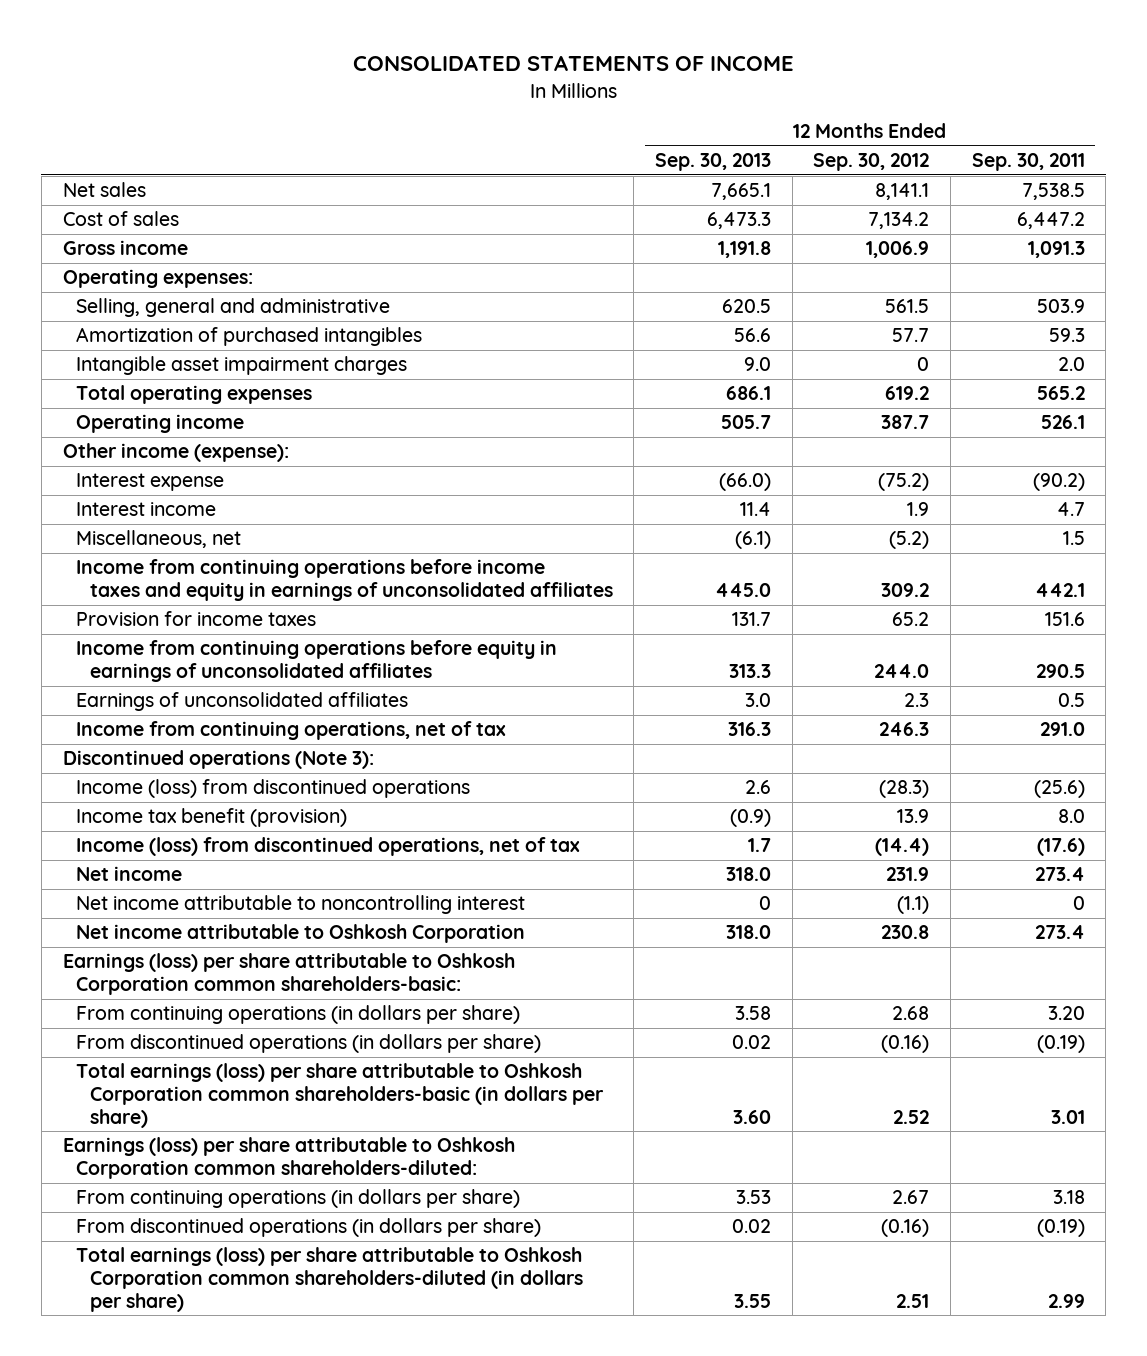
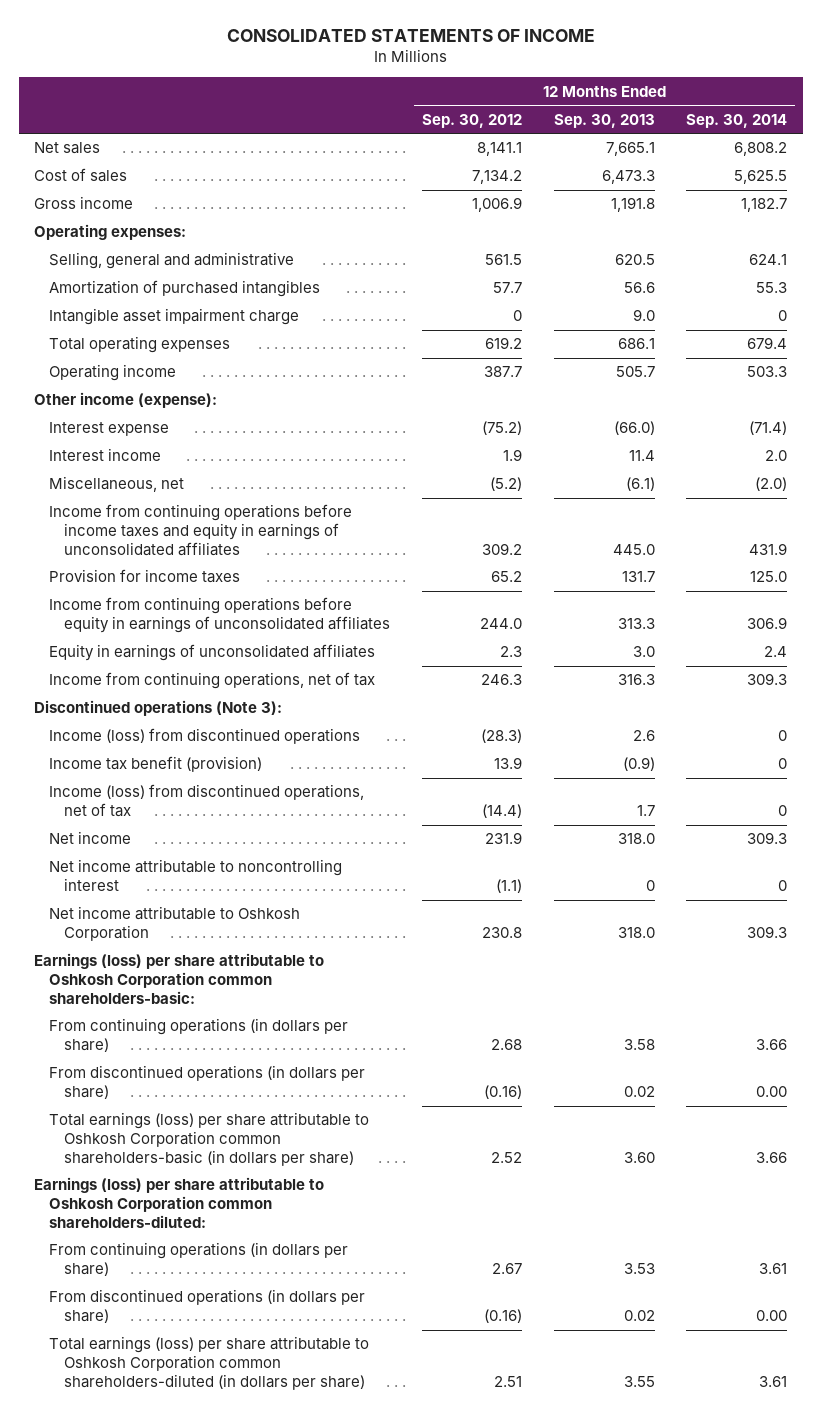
[971,153,1085,172] Sep. 30, 2011 -> none
none -> [686,113,788,128] Sep. 30, 2014
[76,356,408,376] Intangible asset impairment charges -> [49,308,300,326] Intangible asset impairment charge
[76,692,409,712] Earnings of unconsolidated affiliates -> [49,644,376,662] Equity in earnings of unconsolidated affiliates

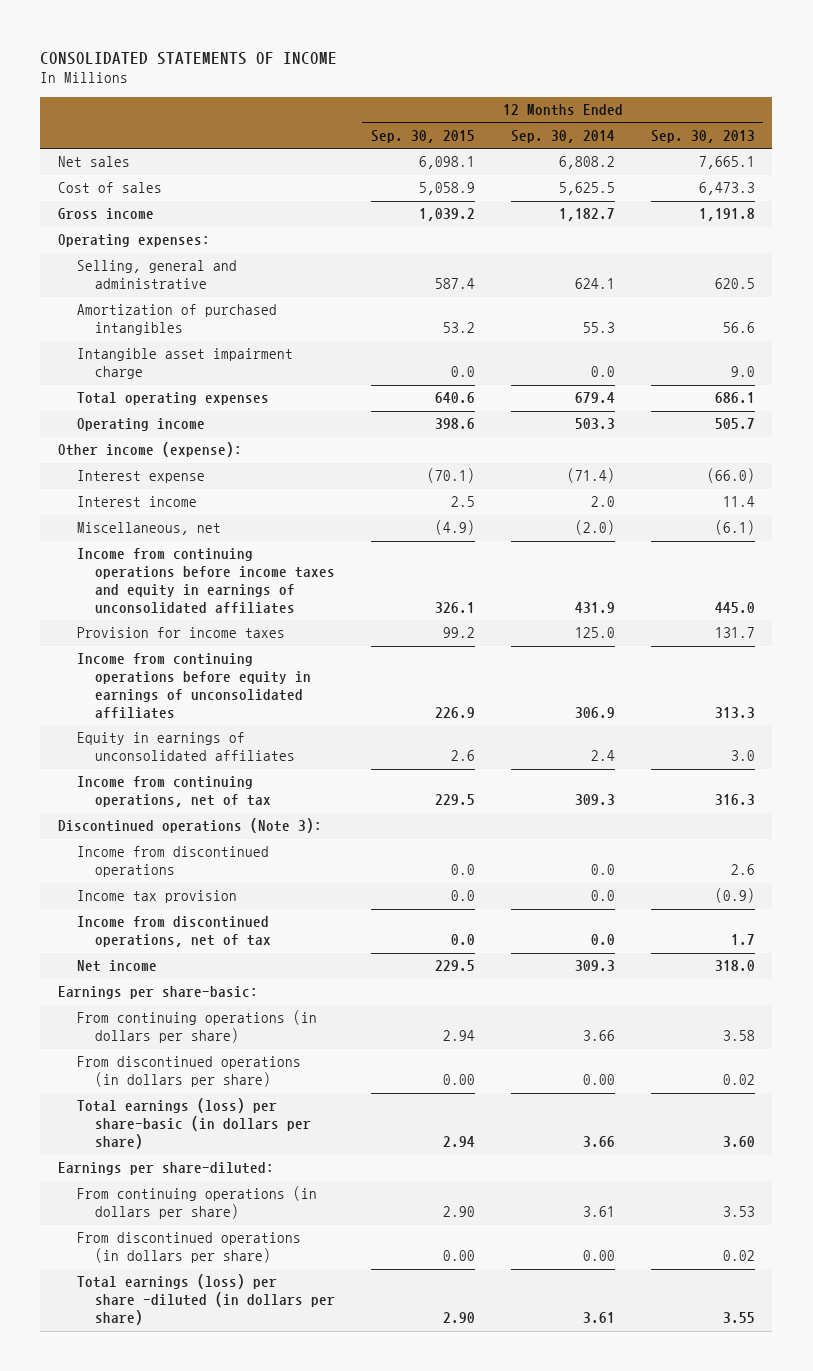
[421,113,522,128] Sep. 30, 2012 -> none
none -> [371,129,476,143] Sep. 30, 2015
[778,310,788,322] 0 -> [590,366,615,378] 0.0
[49,728,361,745] Income (loss) from discontinued operations -> [76,846,269,878] Income from discontinued operations
[778,730,788,742] 0 -> [590,864,615,876] 0.0
[49,756,263,773] Income tax benefit (provision) -> [76,890,237,904] Income tax provision
[778,758,788,770] 0 -> [590,890,615,902] 0.0
[49,784,365,818] Income (loss) from discontinued operations, net of tax -> [76,916,272,948] Income from discontinued operations, net of tax
[778,805,788,817] 0 -> [590,934,615,946] 0.0
[49,859,343,892] Net income attributable to noncontrolling interest -> none
[49,906,301,942] Net income attributable to Oshkosh Corporation -> none
[34,953,325,1004] Earnings (loss) per share attributable to Oshkosh Corporation common shareholders-basic: -> [58,986,259,1000] Earnings per share-basic:
[49,1112,370,1166] Total earnings (loss) per share attributable to Oshkosh Corporation common shareholders-basic (in dollars per share) -> [76,1098,312,1150] Total earnings (loss) per share-basic (in dollars per share)
[34,1177,325,1228] Earnings (loss) per share attributable to Oshkosh Corporation common shareholders-diluted: -> [58,1162,275,1176] Earnings per share-diluted:
[49,1336,370,1390] Total earnings (loss) per share attributable to Oshkosh Corporation common shareholders-diluted (in dollars per share) -> [76,1274,336,1326] Total earnings (loss) per share -diluted (in dollars per share)

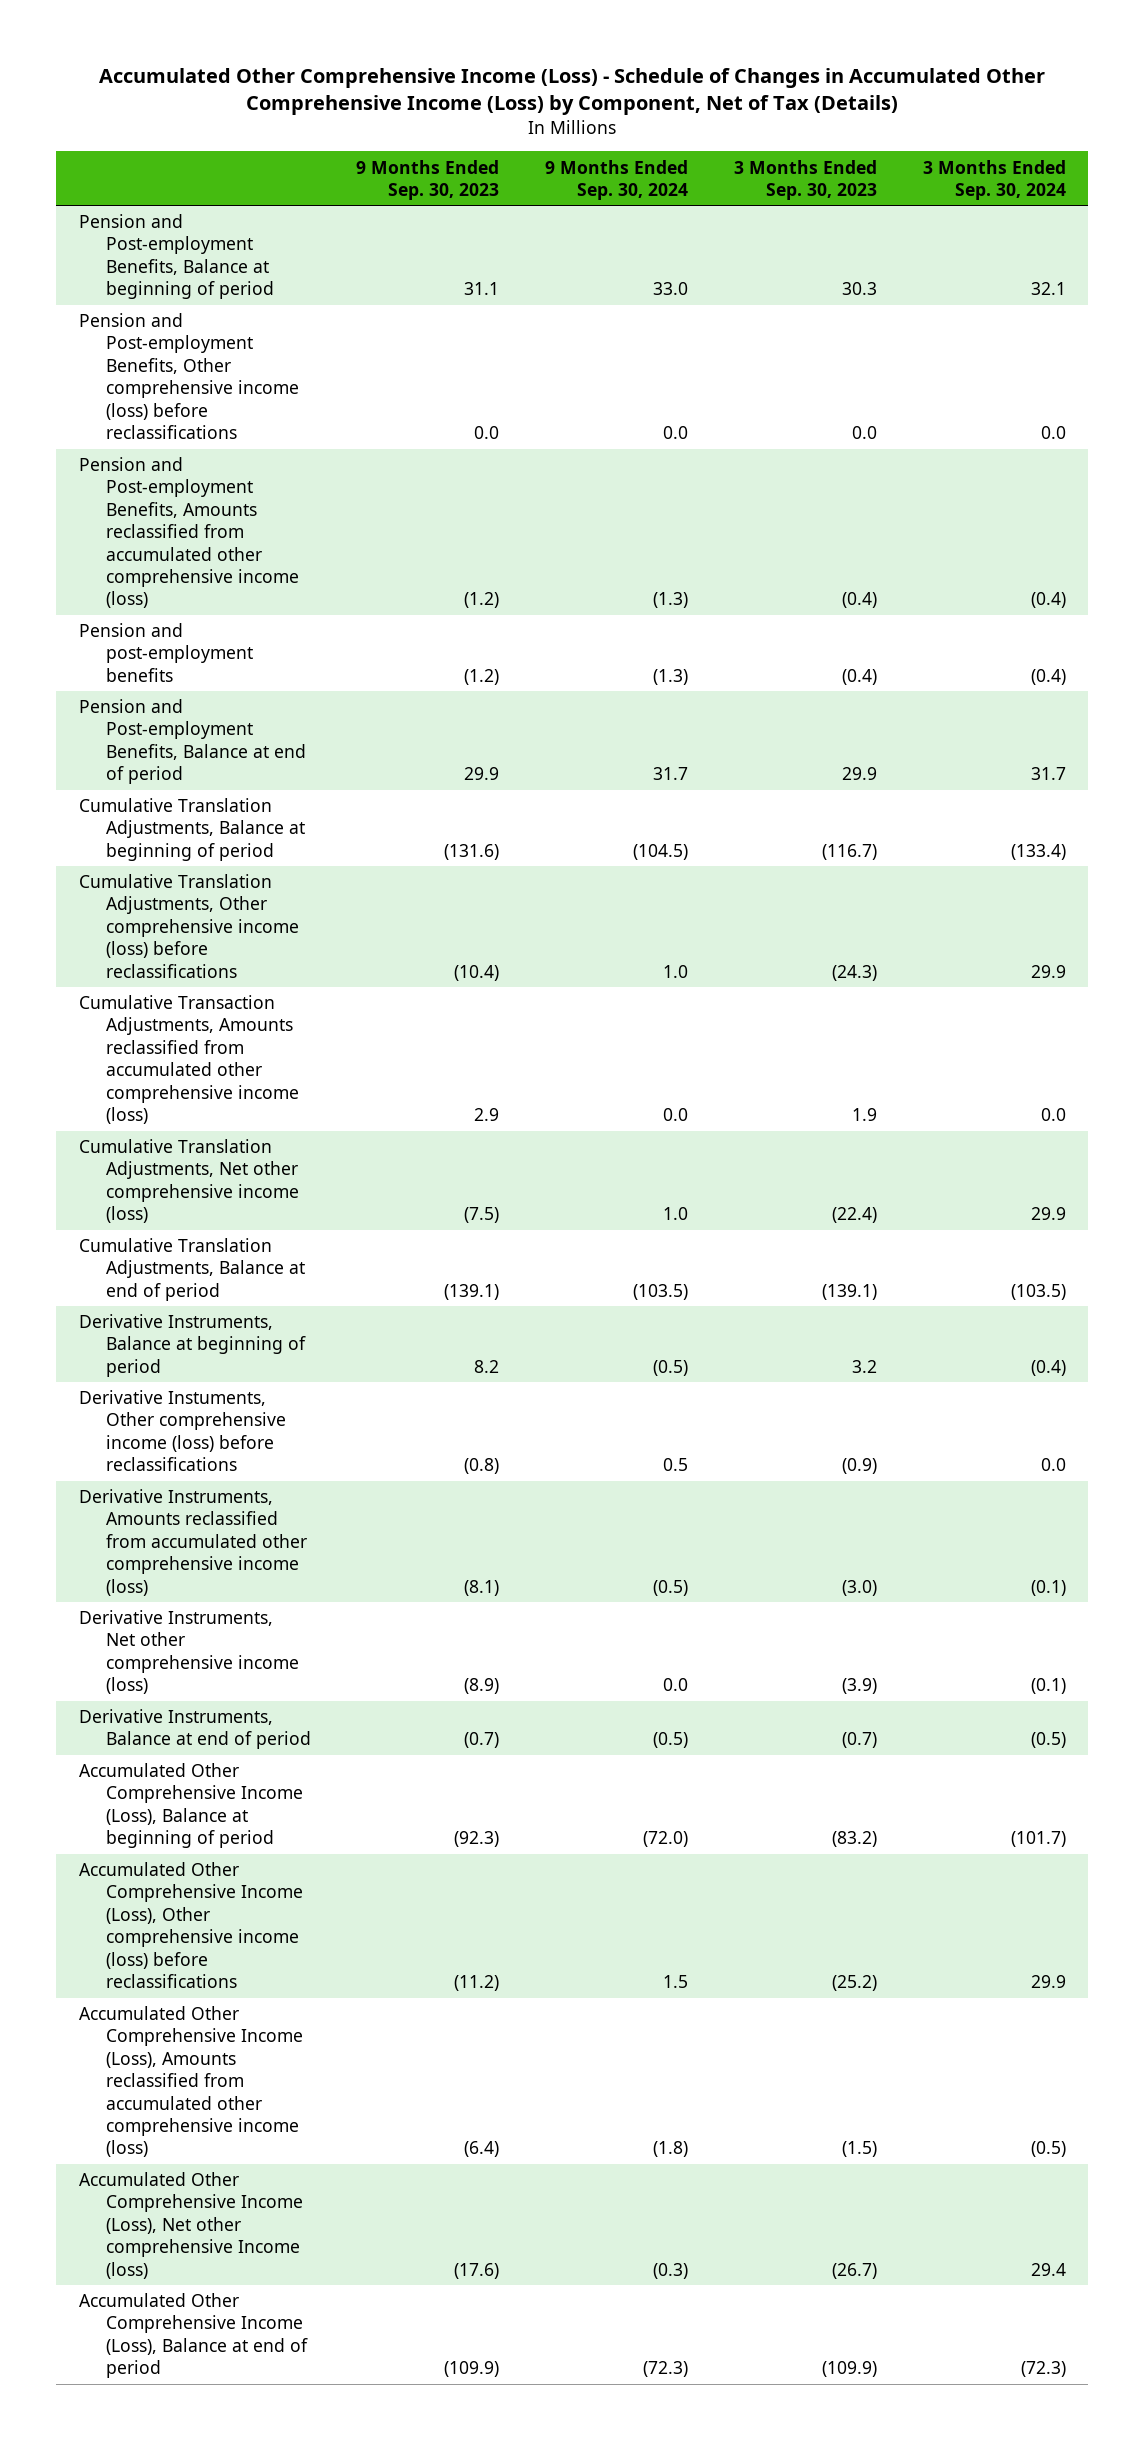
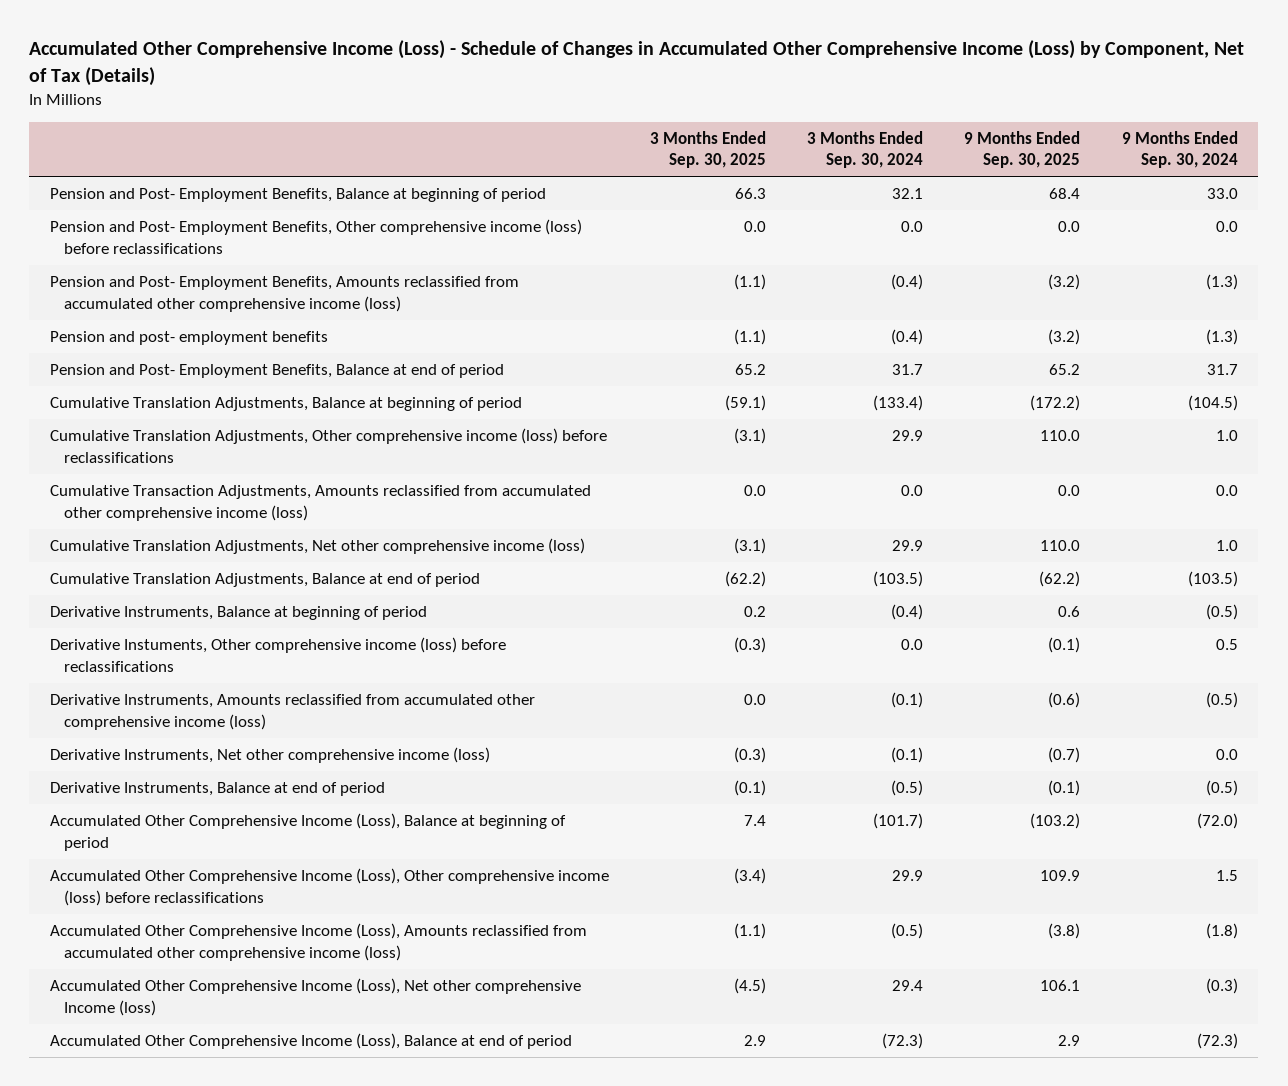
[356,159,500,200] 9 Months Ended Sep. 30, 2023 -> none
[733,159,877,200] 3 Months Ended Sep. 30, 2023 -> none
none -> [650,130,767,169] 3 Months Ended Sep. 30, 2025
none -> [964,130,1081,169] 9 Months Ended Sep. 30, 2025
[79,214,274,300] Pension and Post-employment Benefits, Balance at beginning of period -> [49,188,546,203] Pension and Post- Employment Benefits, Balance at beginning of period
[79,313,299,440] Pension and Post-employment Benefits, Other comprehensive income (loss) before reclassifications -> [49,219,582,254] Pension and Post- Employment Benefits, Other comprehensive income (loss) before reclassifications
[79,457,299,609] Pension and Post-employment Benefits, Amounts reclassified from accumulated other comprehensive income (loss) -> [49,276,519,312] Pension and Post- Employment Benefits, Amounts reclassified from accumulated other comprehensive income (loss)
[79,623,253,682] Pension and post-employment benefits -> [49,331,328,346] Pension and post- employment benefits
[79,699,306,785] Pension and Post-employment Benefits, Balance at end of period -> [49,364,504,379] Pension and Post- Employment Benefits, Balance at end of period

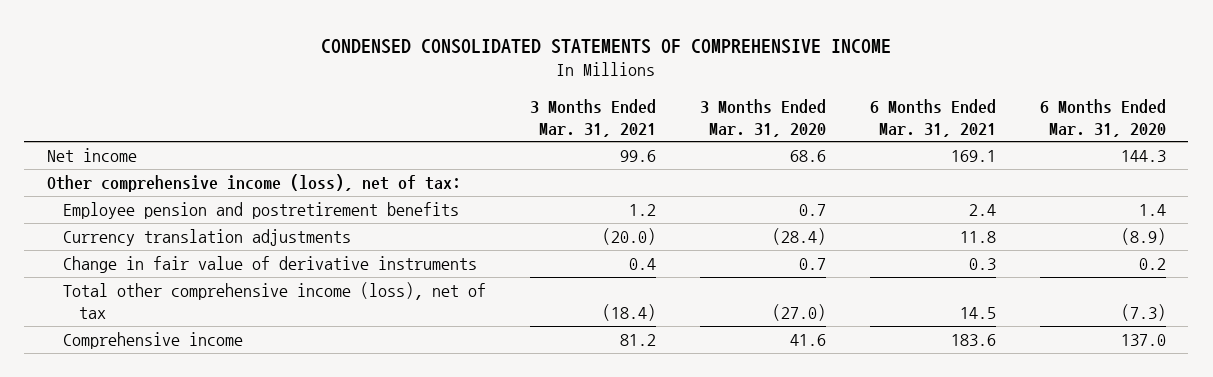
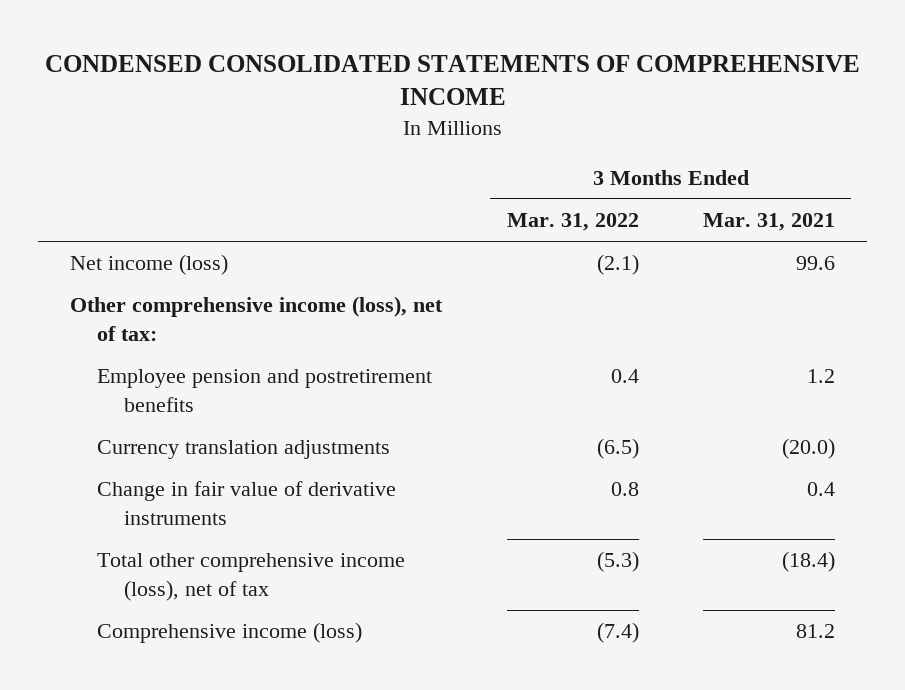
[700,98,827,137] 3 Months Ended Mar. 31, 2020 -> none
[870,98,997,137] 6 Months Ended Mar. 31, 2021 -> none
[1040,98,1167,137] 6 Months Ended Mar. 31, 2020 -> none
none -> [506,213,639,232] Mar. 31, 2022
[46,148,137,163] Net income -> [70,254,229,276] Net income (loss)
[62,332,243,350] Comprehensive income -> [97,622,363,644] Comprehensive income (loss)

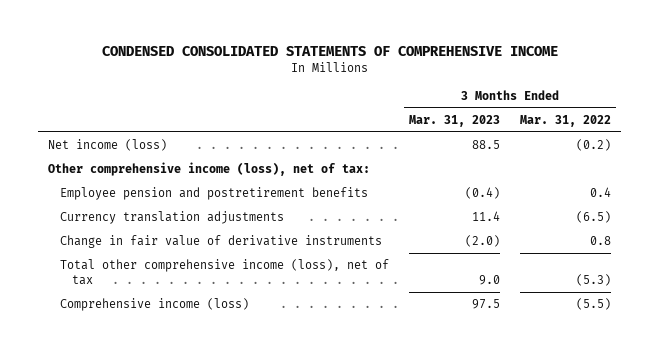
[703,213,836,232] Mar. 31, 2021 -> none
none -> [408,114,500,127] Mar. 31, 2023
[596,254,639,276] (2.1) -> [575,139,611,152] (0.2)
[596,622,639,644] (7.4) -> [575,298,611,311] (5.5)

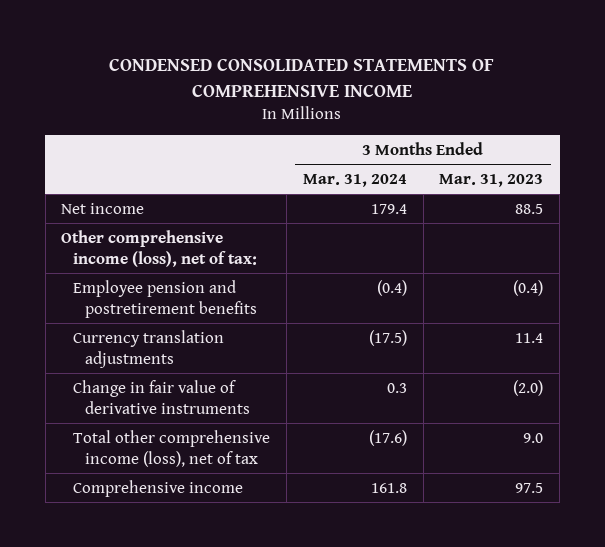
[519,114,611,127] Mar. 31, 2022 -> none
none -> [302,173,407,187] Mar. 31, 2024
[48,139,168,152] Net income (loss) -> [61,202,145,214] Net income
[59,298,249,312] Comprehensive income (loss) -> [73,479,244,497] Comprehensive income

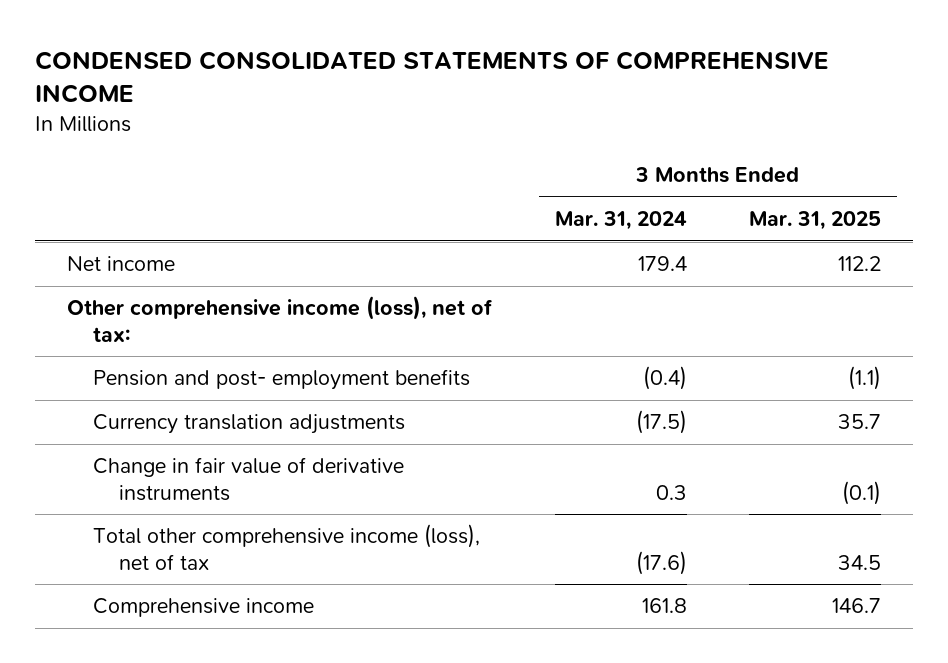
[439,173,544,187] Mar. 31, 2023 -> none
none -> [749,211,882,231] Mar. 31, 2025
[73,279,258,318] Employee pension and postretirement benefits -> [92,369,470,391] Pension and post- employment benefits

